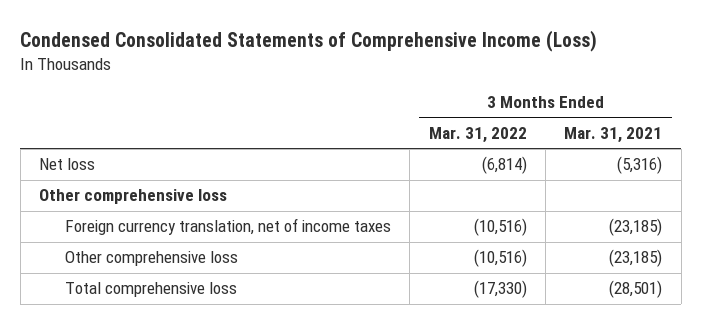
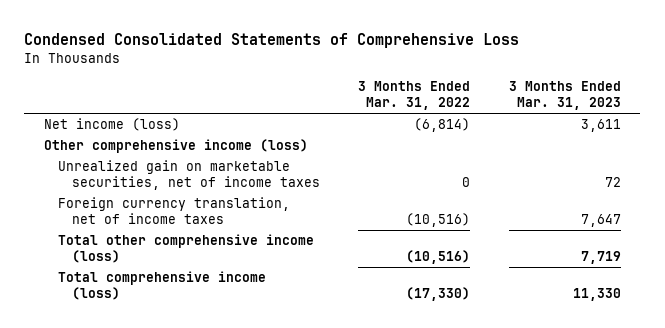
[20,29,598,52] Condensed Consolidated Statements of Comprehensive Income (Loss) -> [24,32,520,48] Condensed Consolidated Statements of Comprehensive Loss
[564,127,663,144] Mar. 31, 2021 -> none
none -> [509,81,622,111] 3 Months Ended Mar. 31, 2023
[39,158,96,171] Net loss -> [43,118,180,132] Net income (loss)
[39,189,228,205] Other comprehensive loss -> [43,139,308,154] Other comprehensive income (loss)
none -> [57,160,320,191] Unrealized gain on marketable securities, net of income taxes
[64,251,238,267] Other comprehensive loss -> [57,234,314,264] Total other comprehensive income (loss)
[64,282,237,298] Total comprehensive loss -> [57,271,266,301] Total comprehensive income (loss)

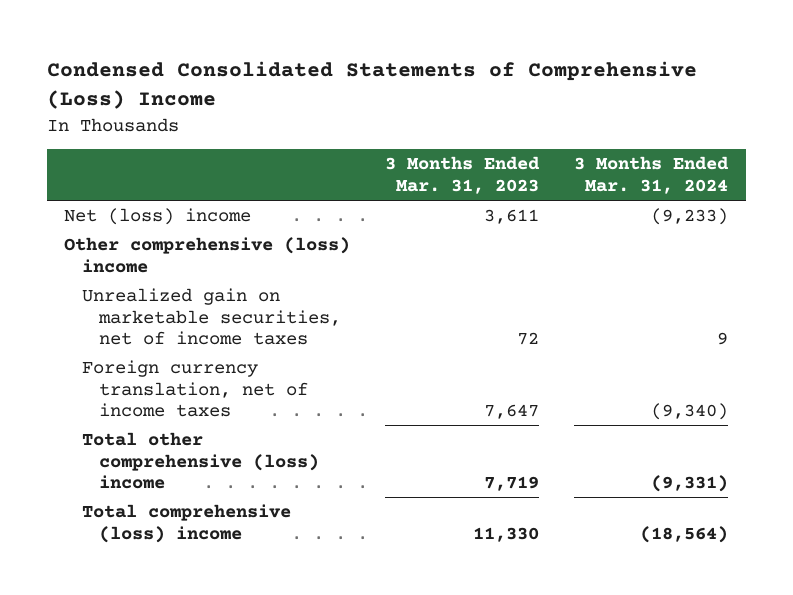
[24,32,520,48] Condensed Consolidated Statements of Comprehensive Loss -> [46,61,697,110] Condensed Consolidated Statements of Comprehensive (Loss) Income
[358,81,471,111] 3 Months Ended Mar. 31, 2022 -> none
none -> [574,156,730,195] 3 Months Ended Mar. 31, 2024
[43,118,180,132] Net income (loss) -> [64,207,252,225] Net (loss) income
[43,139,308,154] Other comprehensive income (loss) -> [64,236,351,273] Other comprehensive (loss) income
[57,234,314,264] Total other comprehensive income (loss) -> [81,431,320,490] Total other comprehensive (loss) income
[57,271,266,301] Total comprehensive income (loss) -> [81,503,291,543] Total comprehensive (loss) income

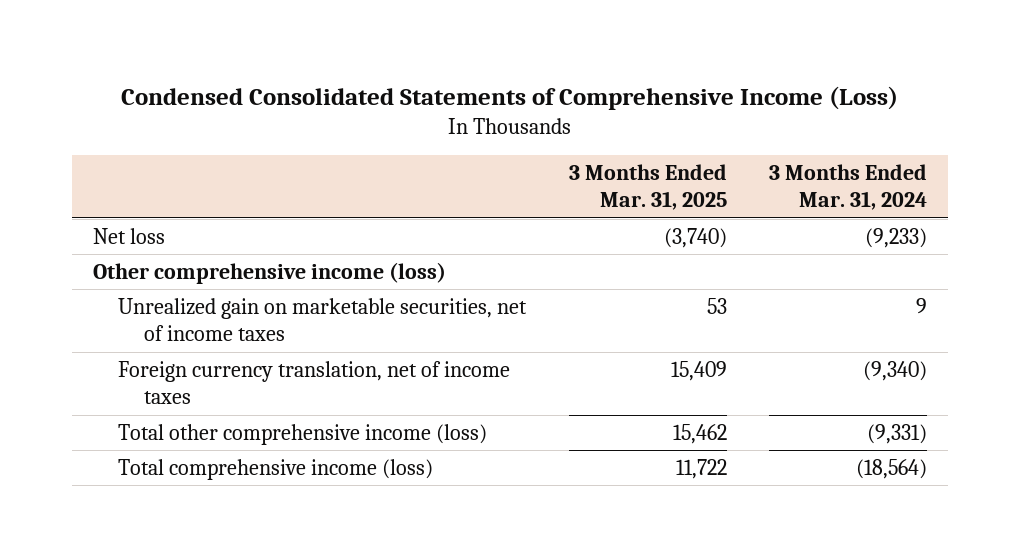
[46,61,697,110] Condensed Consolidated Statements of Comprehensive (Loss) Income -> [121,85,899,110] Condensed Consolidated Statements of Comprehensive Income (Loss)
[385,156,541,195] 3 Months Ended Mar. 31, 2023 -> none
none -> [568,163,727,211] 3 Months Ended Mar. 31, 2025
[64,207,252,225] Net (loss) income -> [92,227,165,244] Net loss
[64,236,351,273] Other comprehensive (loss) income -> [92,261,446,284] Other comprehensive income (loss)
[81,431,320,490] Total other comprehensive (loss) income -> [118,423,488,445] Total other comprehensive income (loss)
[81,503,291,543] Total comprehensive (loss) income -> [118,458,434,480] Total comprehensive income (loss)

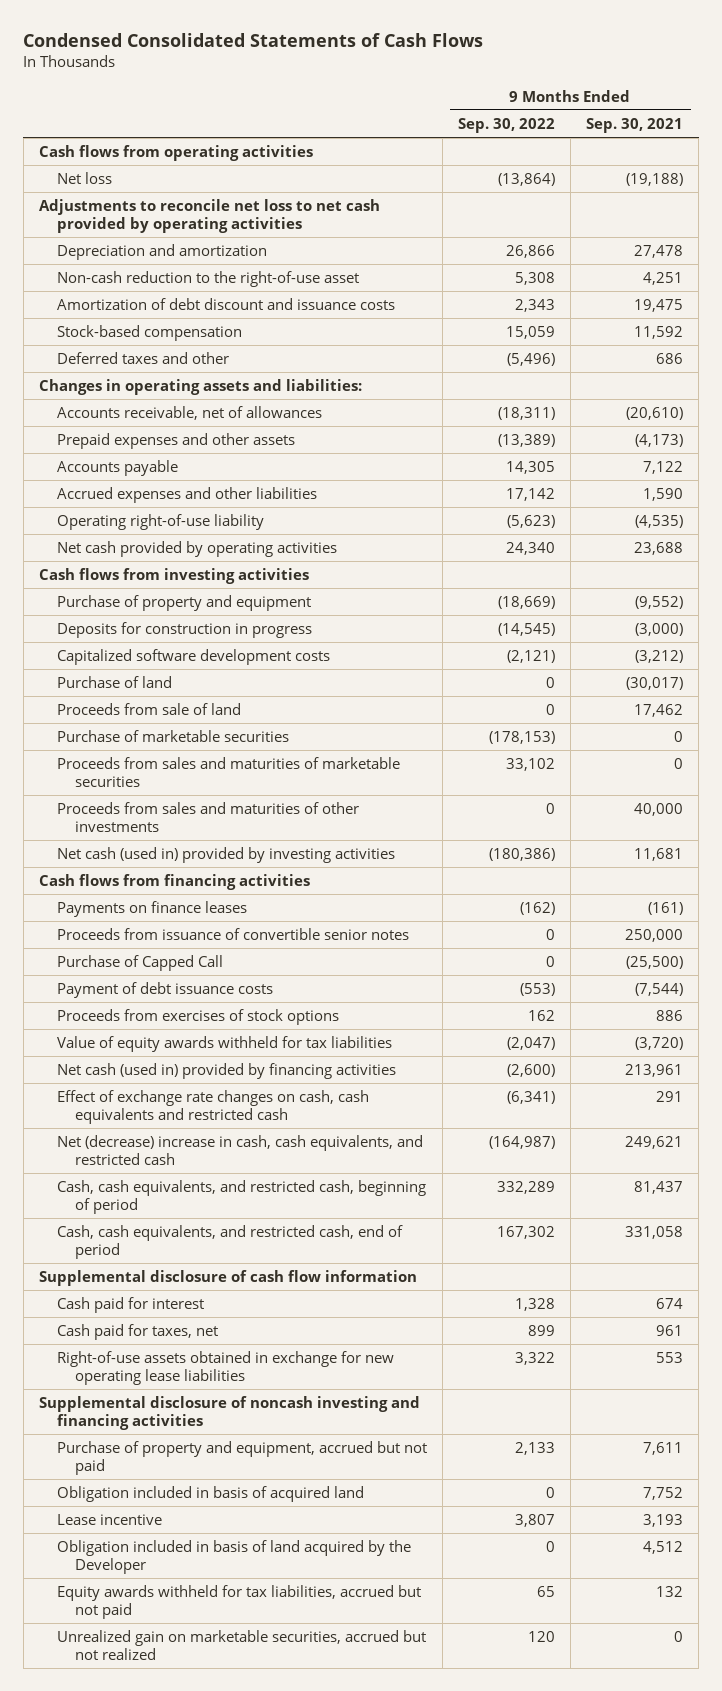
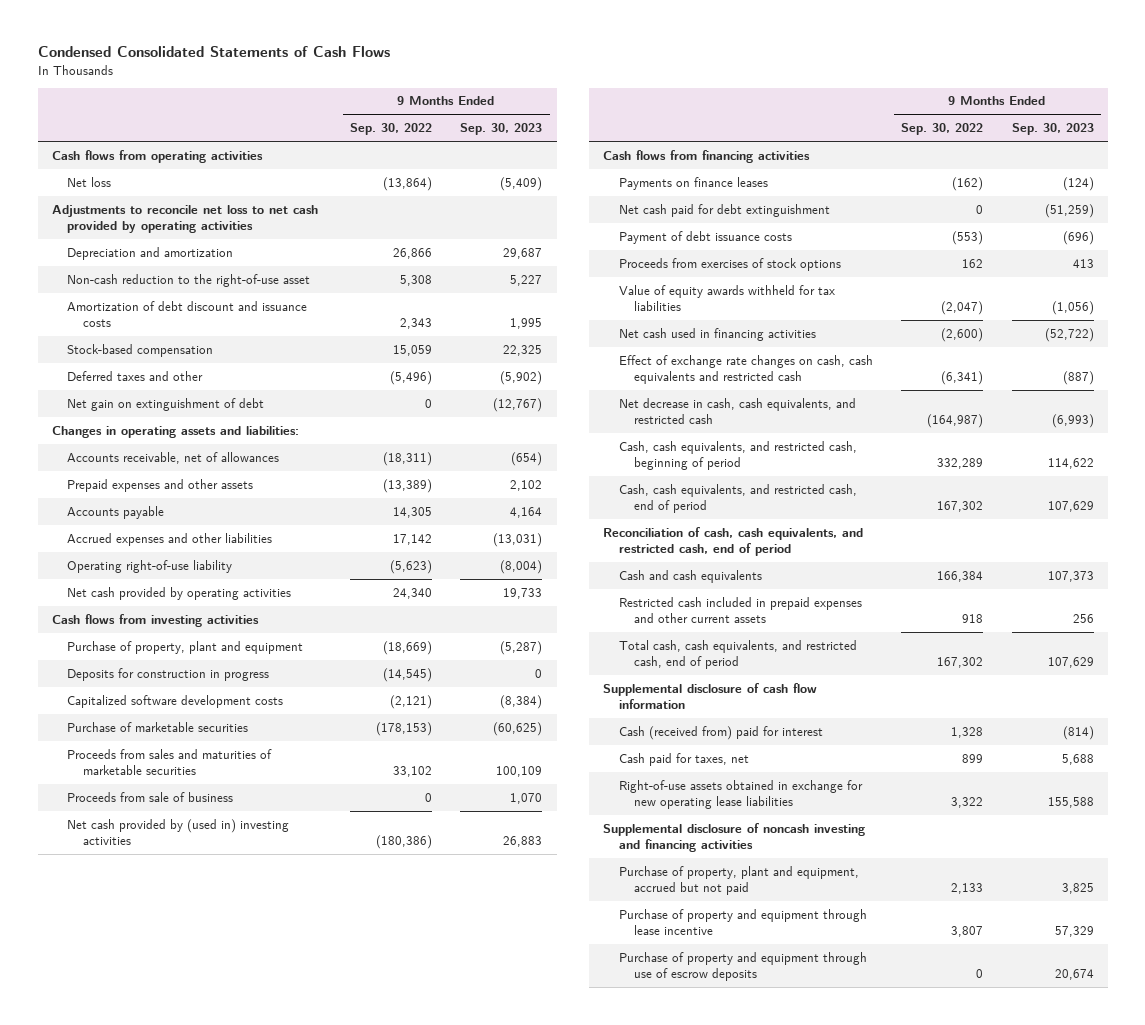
[586,117,684,133] Sep. 30, 2021 -> none
none -> [460,123,543,136] Sep. 30, 2023
none -> [67,397,265,411] Net gain on extinguishment of debt
[56,595,311,612] Purchase of property and equipment -> [67,640,304,654] Purchase of property, plant and equipment
[56,676,172,689] Purchase of land -> none
[56,703,241,716] Proceeds from sale of land -> none
[56,802,359,832] Proceeds from sales and maturities of other investments -> none
none -> [67,791,234,802] Proceeds from sale of business
[56,847,395,864] Net cash (used in) provided by investing activities -> [67,818,290,846] Net cash provided by (used in) investing activities
[56,928,409,941] Proceeds from issuance of convertible senior notes -> none
[56,955,223,972] Purchase of Capped Call -> none
none -> [618,203,830,217] Net cash paid for debt extinguishment
[56,1063,396,1080] Net cash (used in) provided by financing activities -> [618,327,816,341] Net cash used in financing activities
[56,1135,423,1165] Net (decrease) increase in cash, cash equivalents, and restricted cash -> [618,397,856,425] Net decrease in cash, cash equivalents, and restricted cash
none -> [603,526,864,557] Reconciliation of cash, cash equivalents, and restricted cash, end of period
none -> [618,569,762,583] Cash and cash equivalents
none -> [618,596,862,624] Restricted cash included in prepaid expenses and other current assets
none -> [618,639,857,670] Total cash, cash equivalents, and restricted cash, end of period
[56,1297,204,1314] Cash paid for interest -> [618,725,823,740] Cash (received from) paid for interest
[56,1486,364,1503] Obligation included in basis of acquired land -> none
[56,1540,411,1574] Obligation included in basis of land acquired by the Developer -> none
[56,1585,421,1619] Equity awards withheld for tax liabilities, accrued but not paid -> none
[56,1630,426,1660] Unrealized gain on marketable securities, accrued but not realized -> none
[56,1441,427,1475] Purchase of property and equipment, accrued but not paid -> [618,865,859,896] Purchase of property, plant and equipment, accrued but not paid
[56,1514,162,1526] Lease incentive -> [618,908,867,936] Purchase of property and equipment through lease incentive
none -> [618,951,867,982] Purchase of property and equipment through use of escrow deposits

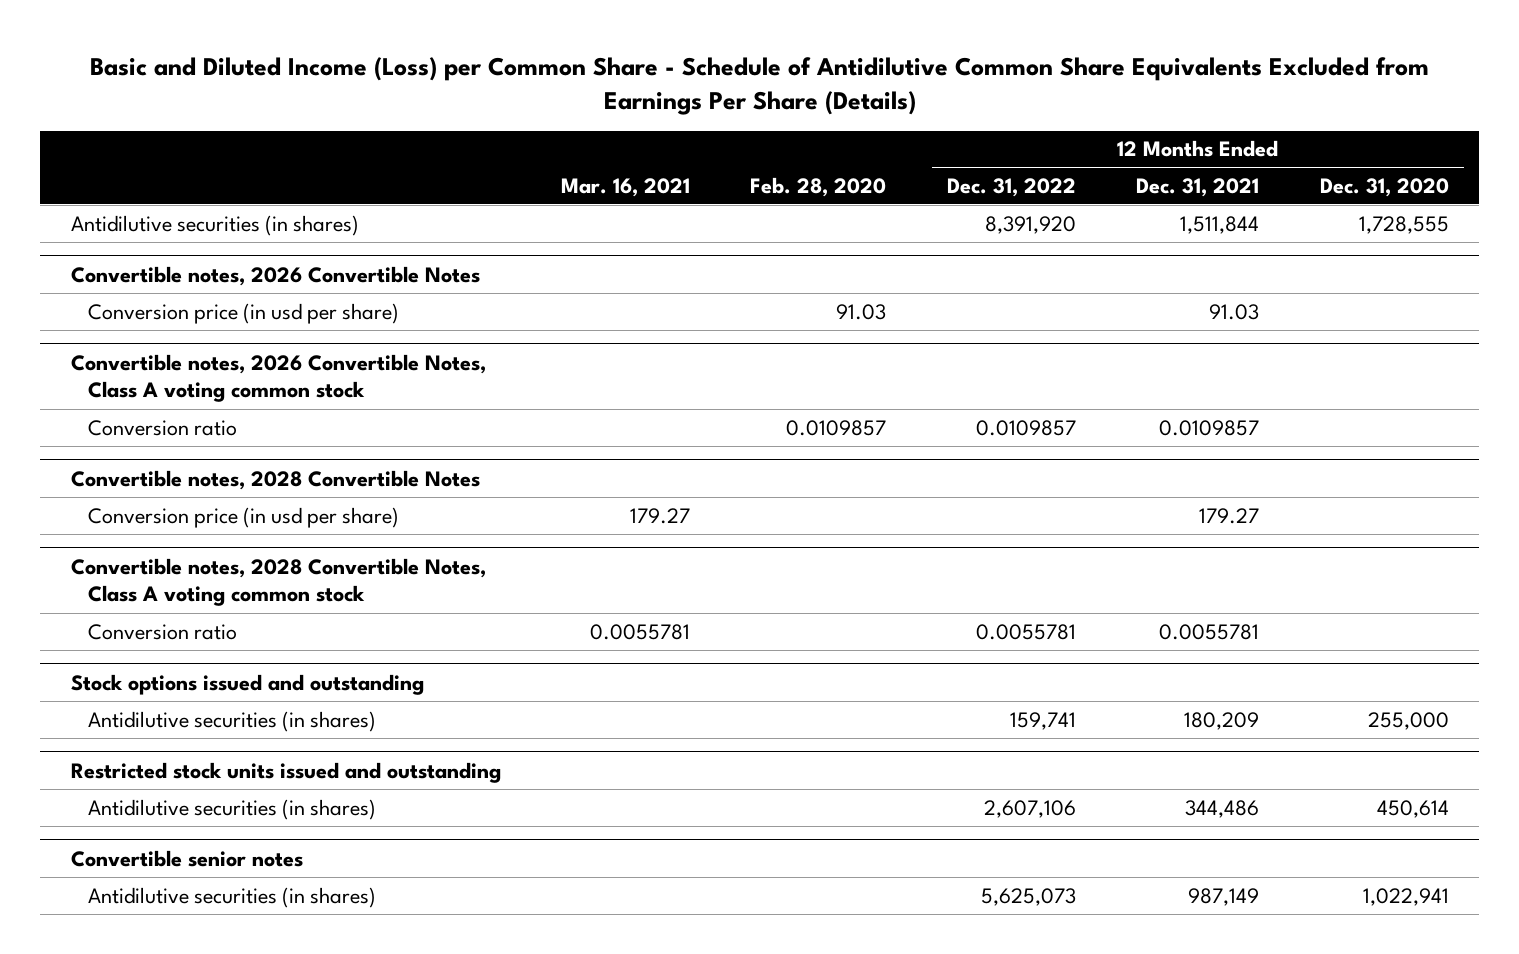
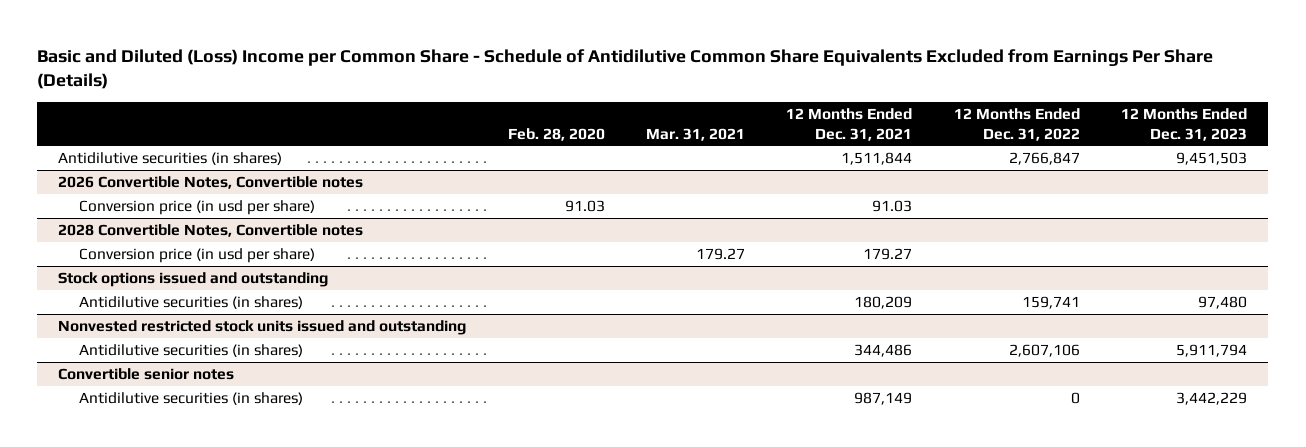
[89,56,1429,115] Basic and Diluted Income (Loss) per Common Share - Schedule of Antidilutive Common Share Equivalents Excluded from Earnings Per Share (Details) -> [37,48,1214,89] Basic and Diluted (Loss) Income per Common Share - Schedule of Antidilutive Common Share Equivalents Excluded from Earnings Per Share (Details)
[561,177,691,197] Mar. 16, 2021 -> none
[1319,177,1449,197] Dec. 31, 2020 -> none
none -> [646,127,746,141] Mar. 31, 2021
none -> [1121,107,1248,141] 12 Months Ended Dec. 31, 2023
[984,215,1076,234] 8,391,920 -> [1008,152,1080,166] 2,766,847
[70,265,480,286] Convertible notes, 2026 Convertible Notes -> [58,176,364,190] 2026 Convertible Notes, Convertible notes
[70,353,486,403] Convertible notes, 2026 Convertible Notes, Class A voting common stock -> none
[88,419,238,436] Conversion ratio -> none
[70,469,480,490] Convertible notes, 2028 Convertible Notes -> [58,224,364,238] 2028 Convertible Notes, Convertible notes
[70,557,486,607] Convertible notes, 2028 Convertible Notes, Class A voting common stock -> none
[88,623,238,640] Conversion ratio -> none
[70,761,501,783] Restricted stock units issued and outstanding -> [58,320,467,336] Nonvested restricted stock units issued and outstanding
[980,887,1076,906] 5,625,073 -> [1070,392,1080,405] 0

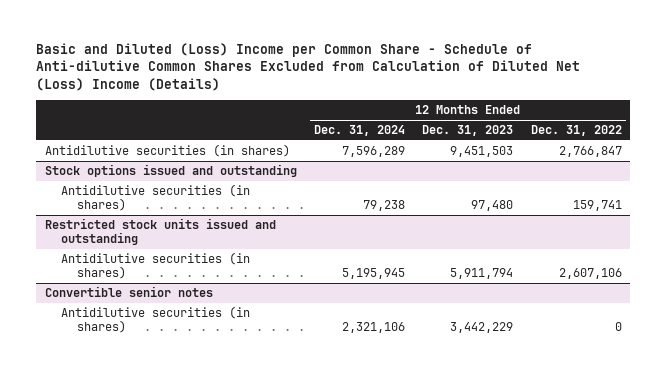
[37,48,1214,89] Basic and Diluted (Loss) Income per Common Share - Schedule of Antidilutive Common Share Equivalents Excluded from Earnings Per Share (Details) -> [35,42,580,91] Basic and Diluted (Loss) Income per Common Share - Schedule of Anti-dilutive Common Shares Excluded from Calculation of Diluted Net (Loss) Income (Details)
[507,127,605,141] Feb. 28, 2020 -> none
[646,127,746,141] Mar. 31, 2021 -> none
[786,107,913,141] 12 Months Ended Dec. 31, 2021 -> none
none -> [313,125,405,137] Dec. 31, 2024
[58,176,364,190] 2026 Convertible Notes, Convertible notes -> none
[78,200,315,216] Conversion price (in usd per share) -> none
[58,224,364,238] 2028 Convertible Notes, Convertible notes -> none
[78,248,315,264] Conversion price (in usd per share) -> none
[58,320,467,336] Nonvested restricted stock units issued and outstanding -> [44,218,276,246] Restricted stock units issued and outstanding

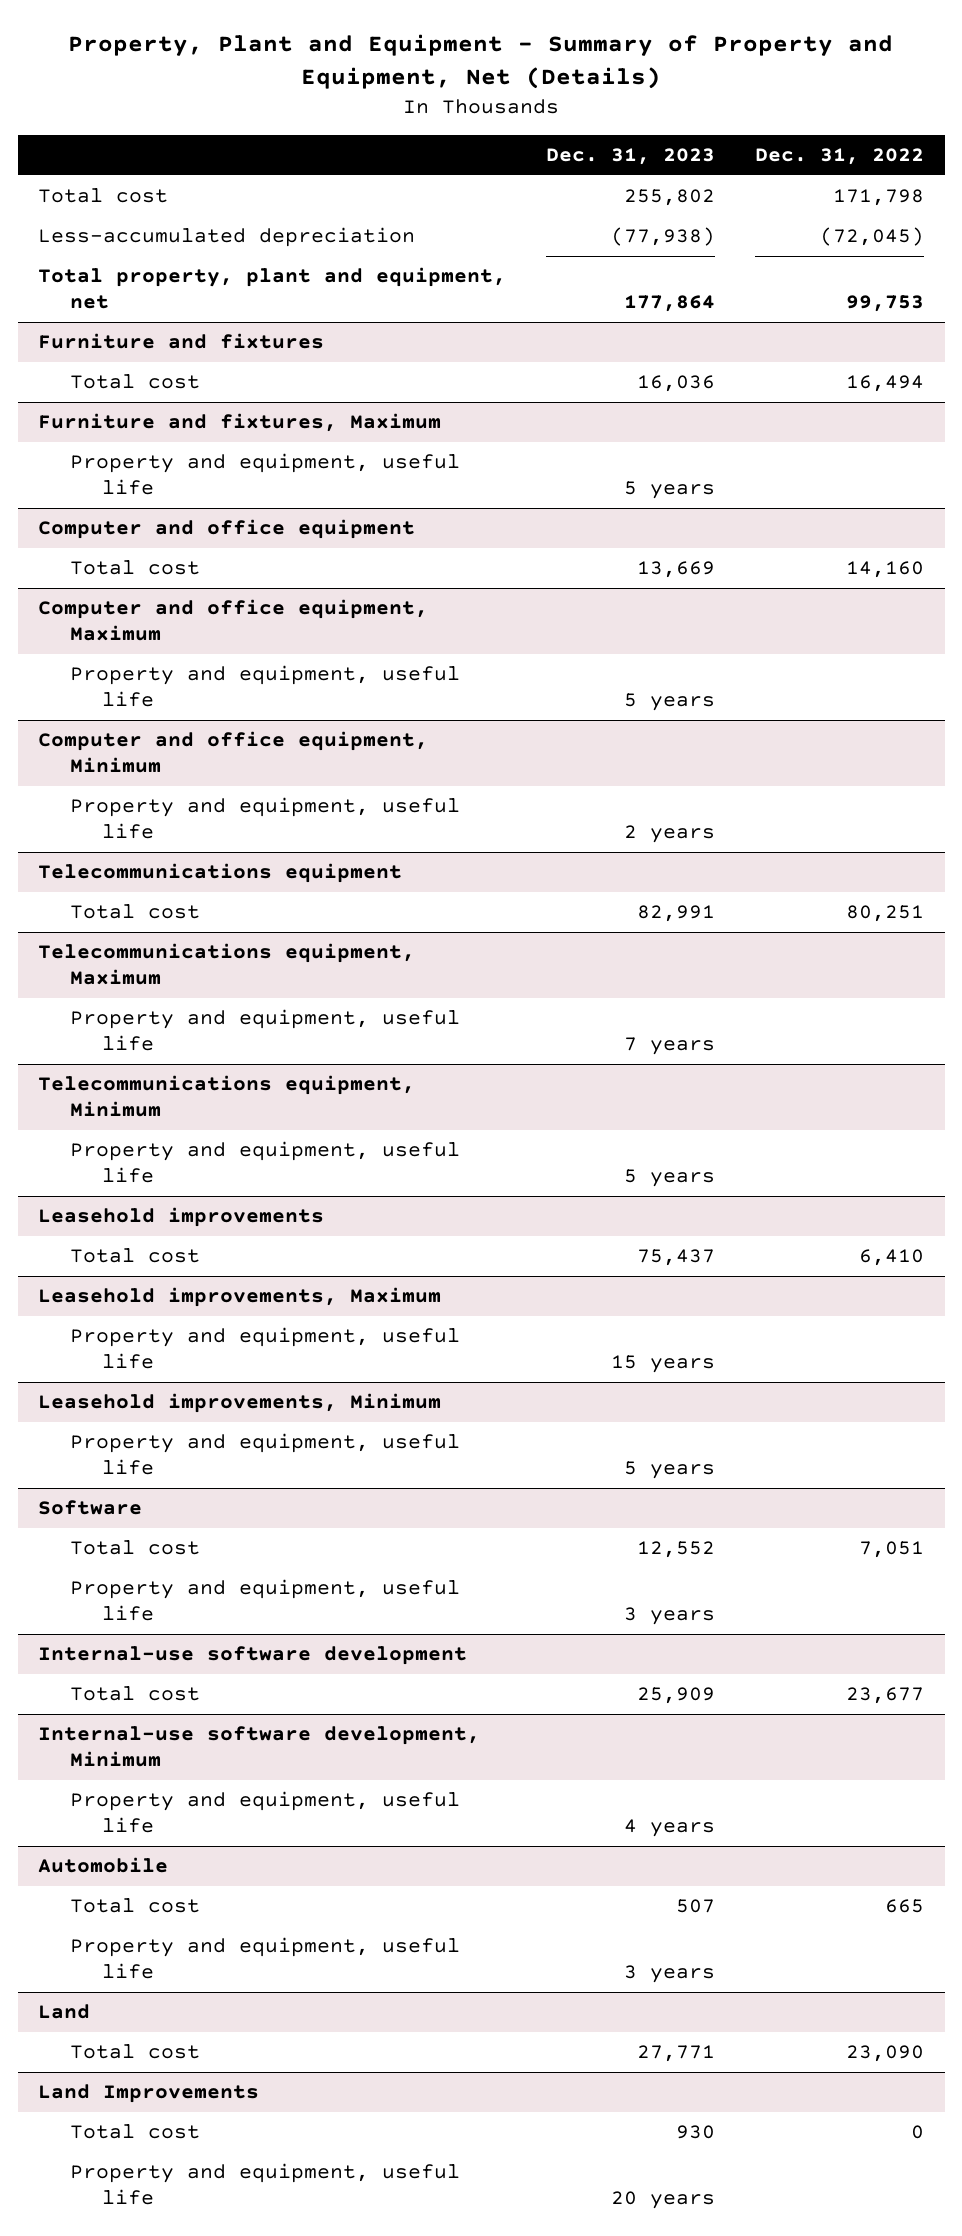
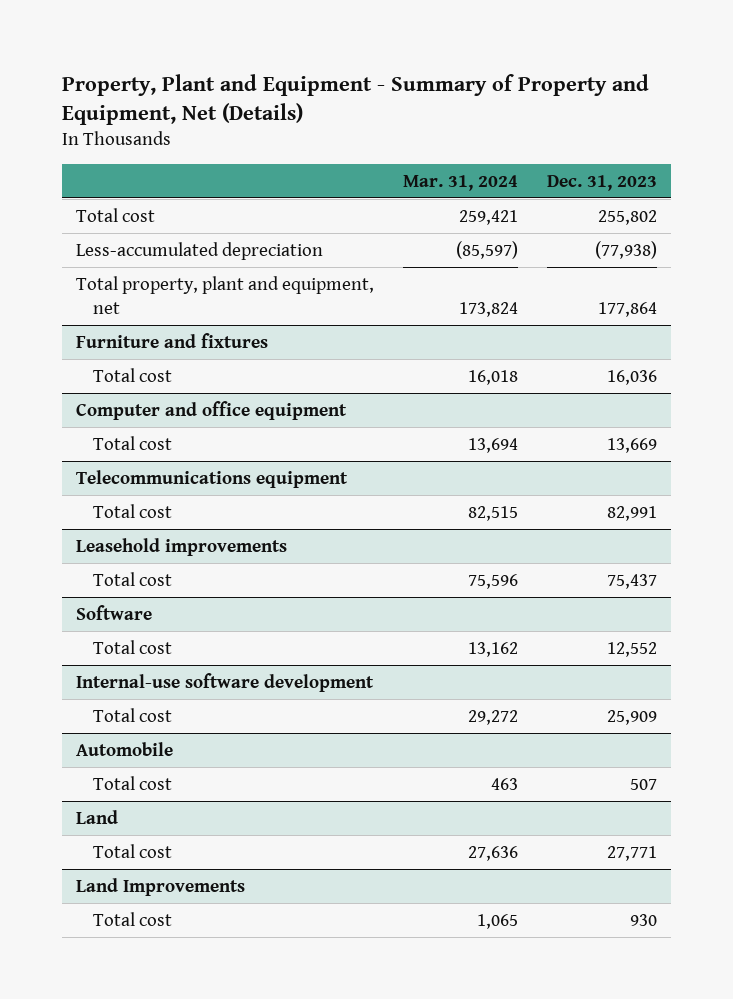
[755,148,925,166] Dec. 31, 2022 -> none
none -> [402,174,518,191] Mar. 31, 2024
[37,413,441,433] Furniture and fixtures, Maximum -> none
[70,453,461,495] Property and equipment, useful life -> none
[37,599,428,641] Computer and office equipment, Maximum -> none
[70,665,461,707] Property and equipment, useful life -> none
[37,731,428,773] Computer and office equipment, Minimum -> none
[70,797,461,839] Property and equipment, useful life -> none
[37,943,415,985] Telecommunications equipment, Maximum -> none
[70,1009,461,1051] Property and equipment, useful life -> none
[37,1075,415,1117] Telecommunications equipment, Minimum -> none
[70,1141,461,1183] Property and equipment, useful life -> none
[37,1287,441,1308] Leasehold improvements, Maximum -> none
[70,1327,461,1369] Property and equipment, useful life -> none
[37,1393,441,1414] Leasehold improvements, Minimum -> none
[70,1433,461,1475] Property and equipment, useful life -> none
[70,1579,461,1621] Property and equipment, useful life -> none
[37,1726,480,1767] Internal-use software development, Minimum -> none
[70,1791,461,1833] Property and equipment, useful life -> none
[70,1937,461,1979] Property and equipment, useful life -> none
[70,2163,461,2205] Property and equipment, useful life -> none

